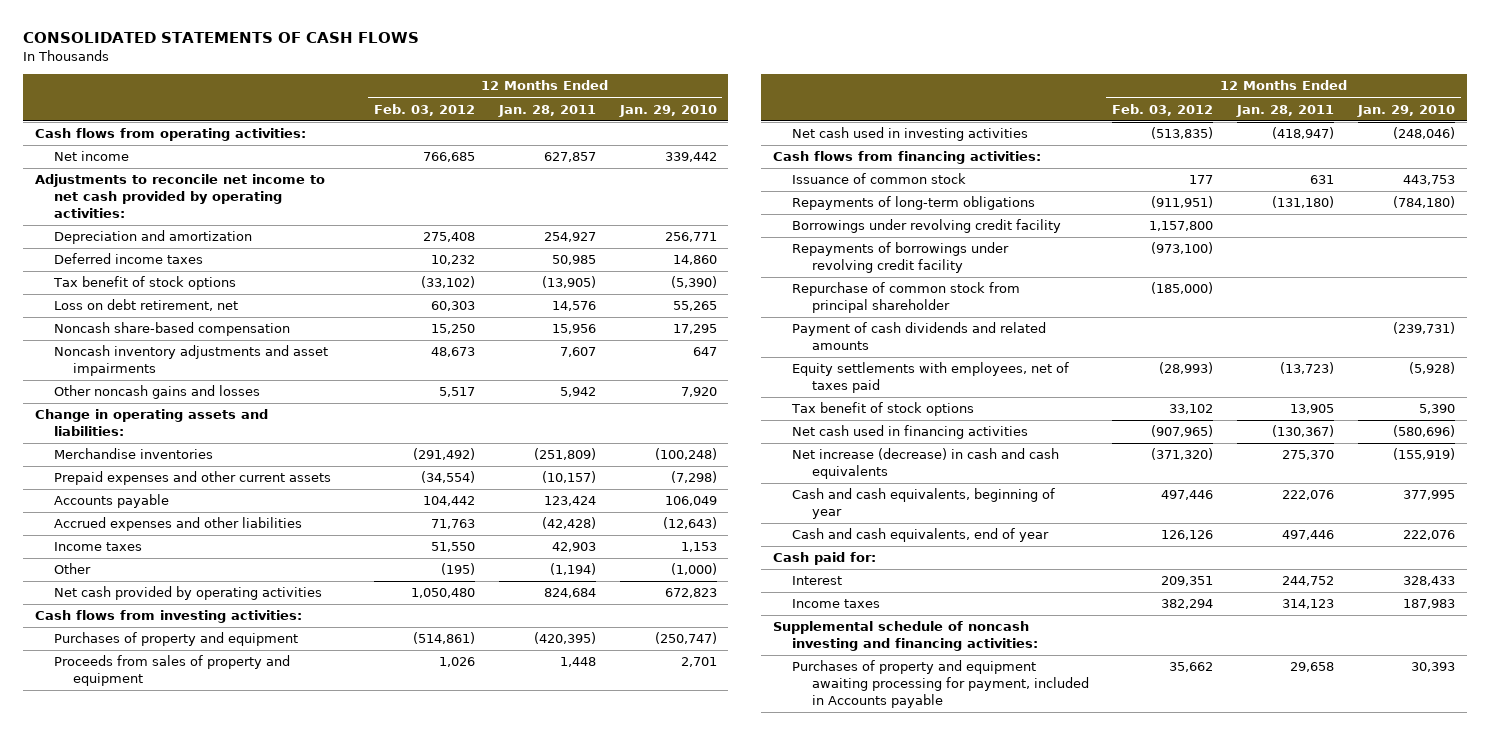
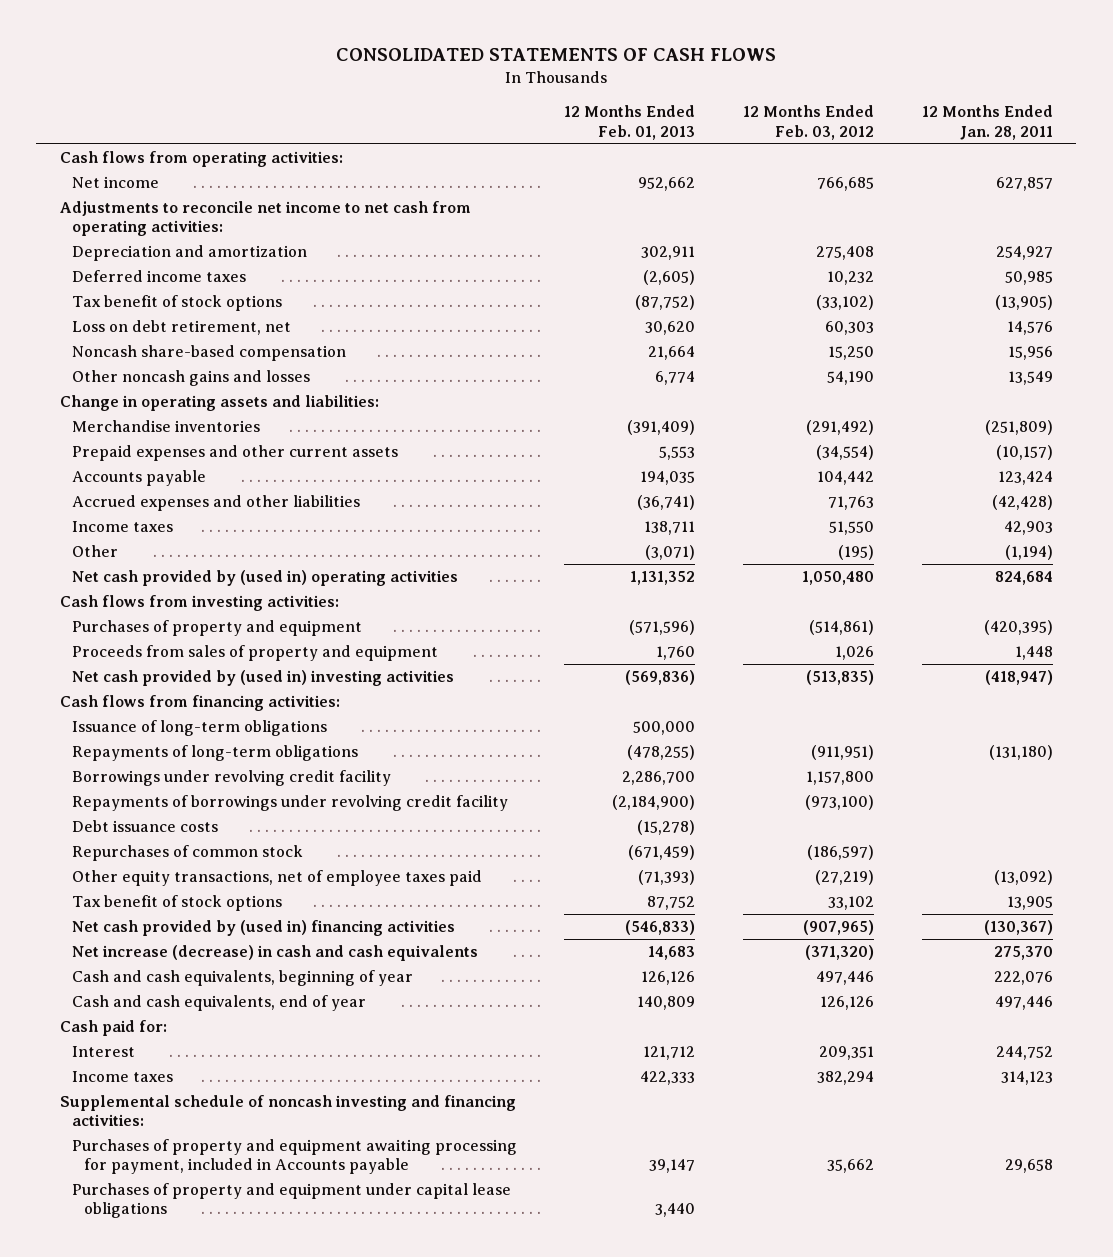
[618,104,717,117] Jan. 29, 2010 -> none
none -> [564,105,696,140] 12 Months Ended Feb. 01, 2013
[34,174,325,219] Adjustments to reconcile net income to net cash provided by operating activities: -> [60,200,472,237] Adjustments to reconcile net income to net cash from operating activities:
[53,345,328,377] Noncash inventory adjustments and asset impairments -> none
[438,387,475,398] 5,517 -> [827,370,875,385] 54,190
[559,387,596,398] 5,942 -> [1007,370,1053,385] 13,549
[53,586,322,601] Net cash provided by operating activities -> [71,569,458,586] Net cash provided by (used in) operating activities
[792,127,1029,142] Net cash used in investing activities -> [71,669,454,686] Net cash provided by (used in) investing activities
[792,173,967,185] Issuance of common stock -> none
none -> [71,719,327,736] Issuance of long-term obligations
[792,322,1047,351] Payment of cash dividends and related amounts -> none
none -> [71,819,218,832] Debt issuance costs
[792,282,1021,314] Repurchase of common stock from principal shareholder -> [71,844,303,861] Repurchases of common stock
[1151,282,1214,295] (185,000) -> [807,844,875,860] (186,597)
[792,362,1070,394] Equity settlements with employees, net of taxes paid -> [71,869,482,886] Other equity transactions, net of employee taxes paid
[1159,362,1214,375] (28,993) -> [815,869,875,885] (27,219)
[1280,362,1335,375] (13,723) -> [993,869,1053,885] (13,092)
[792,425,1029,440] Net cash used in financing activities -> [71,919,455,936] Net cash provided by (used in) financing activities
none -> [71,1182,511,1219] Purchases of property and equipment under capital lease obligations

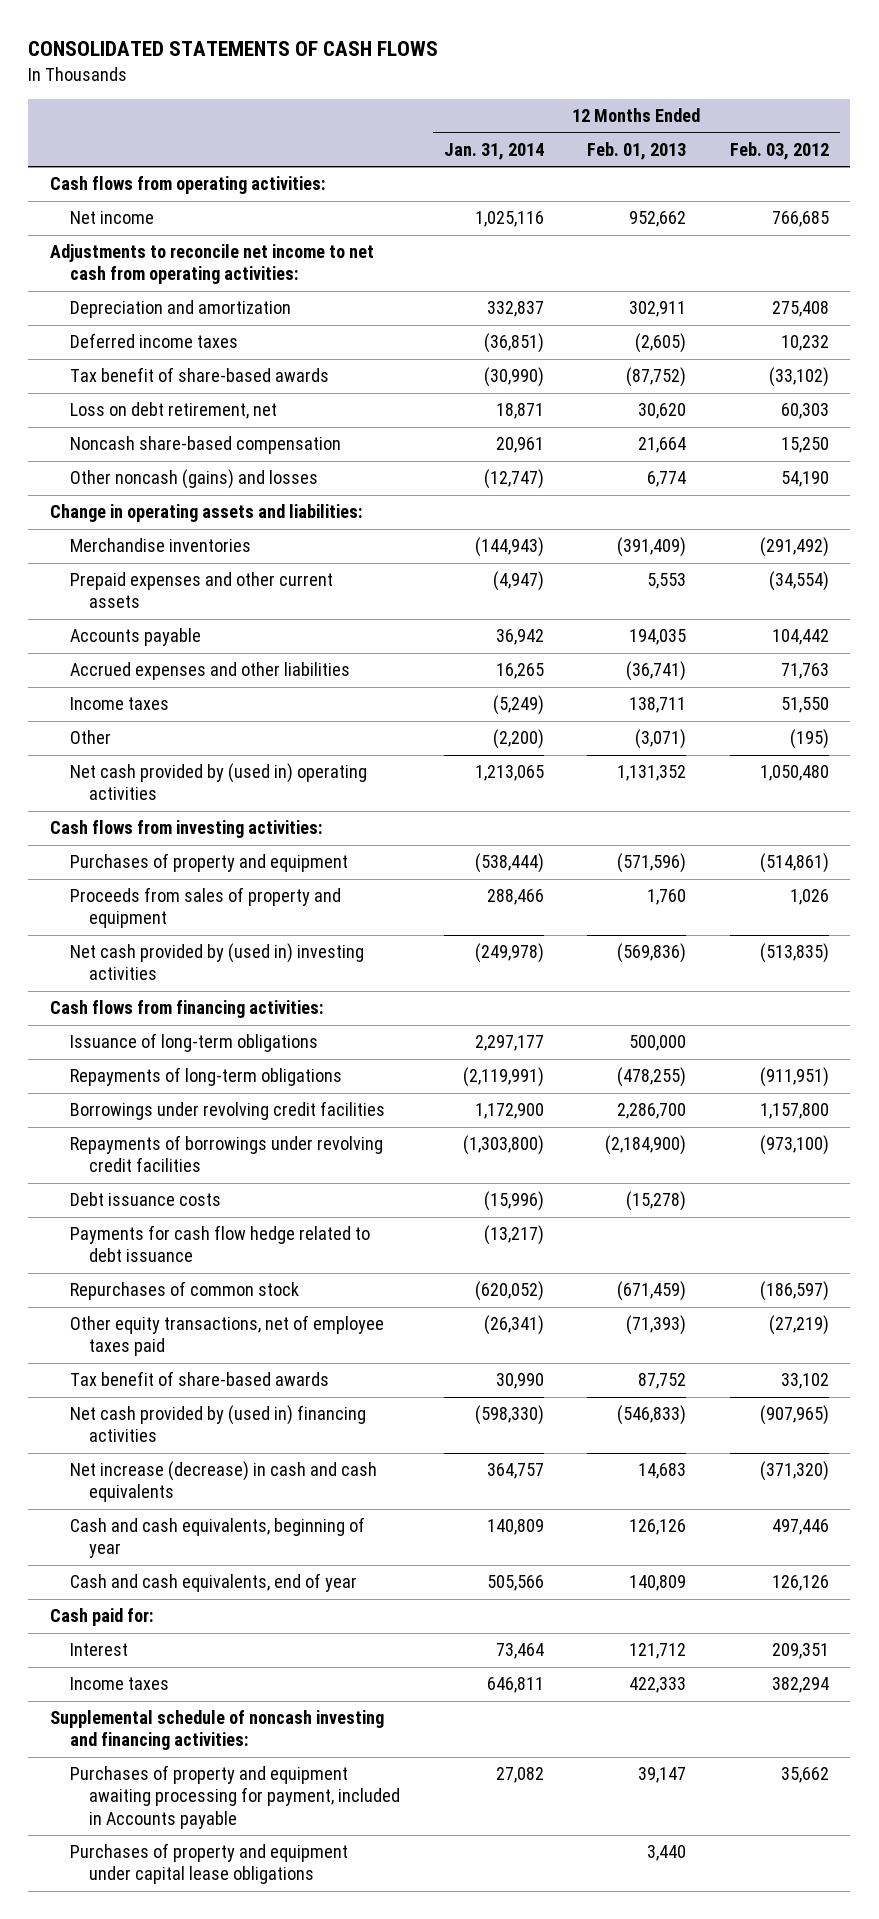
[921,105,1053,140] 12 Months Ended Jan. 28, 2011 -> none
none -> [443,142,544,160] Jan. 31, 2014
[71,294,282,311] Tax benefit of stock options -> [69,367,329,383] Tax benefit of share-based awards
[71,369,310,386] Other noncash gains and losses -> [69,469,318,490] Other noncash (gains) and losses
[71,769,391,786] Borrowings under revolving credit facility -> [69,1101,385,1121] Borrowings under revolving credit facilities
[71,794,508,811] Repayments of borrowings under revolving credit facility -> [69,1135,383,1173] Repayments of borrowings under revolving credit facilities
none -> [69,1225,370,1263] Payments for cash flow hedge related to debt issuance
[71,894,282,911] Tax benefit of stock options -> [69,1371,329,1387] Tax benefit of share-based awards

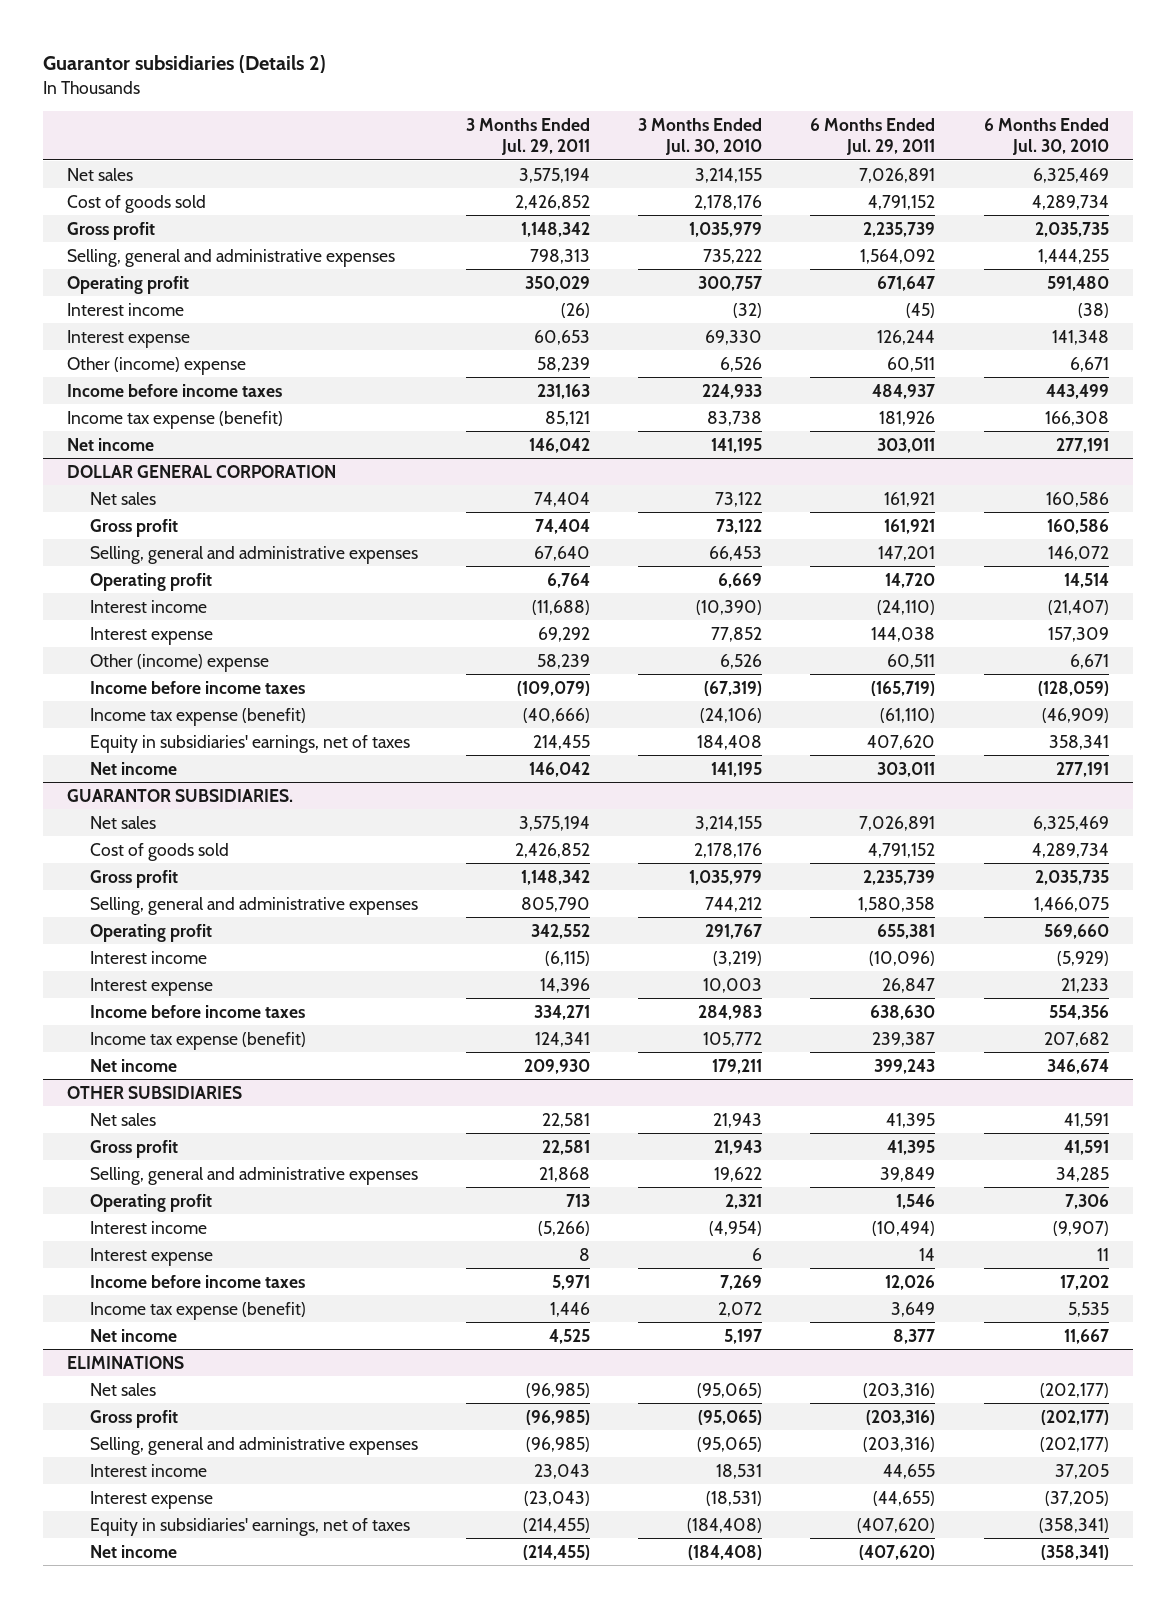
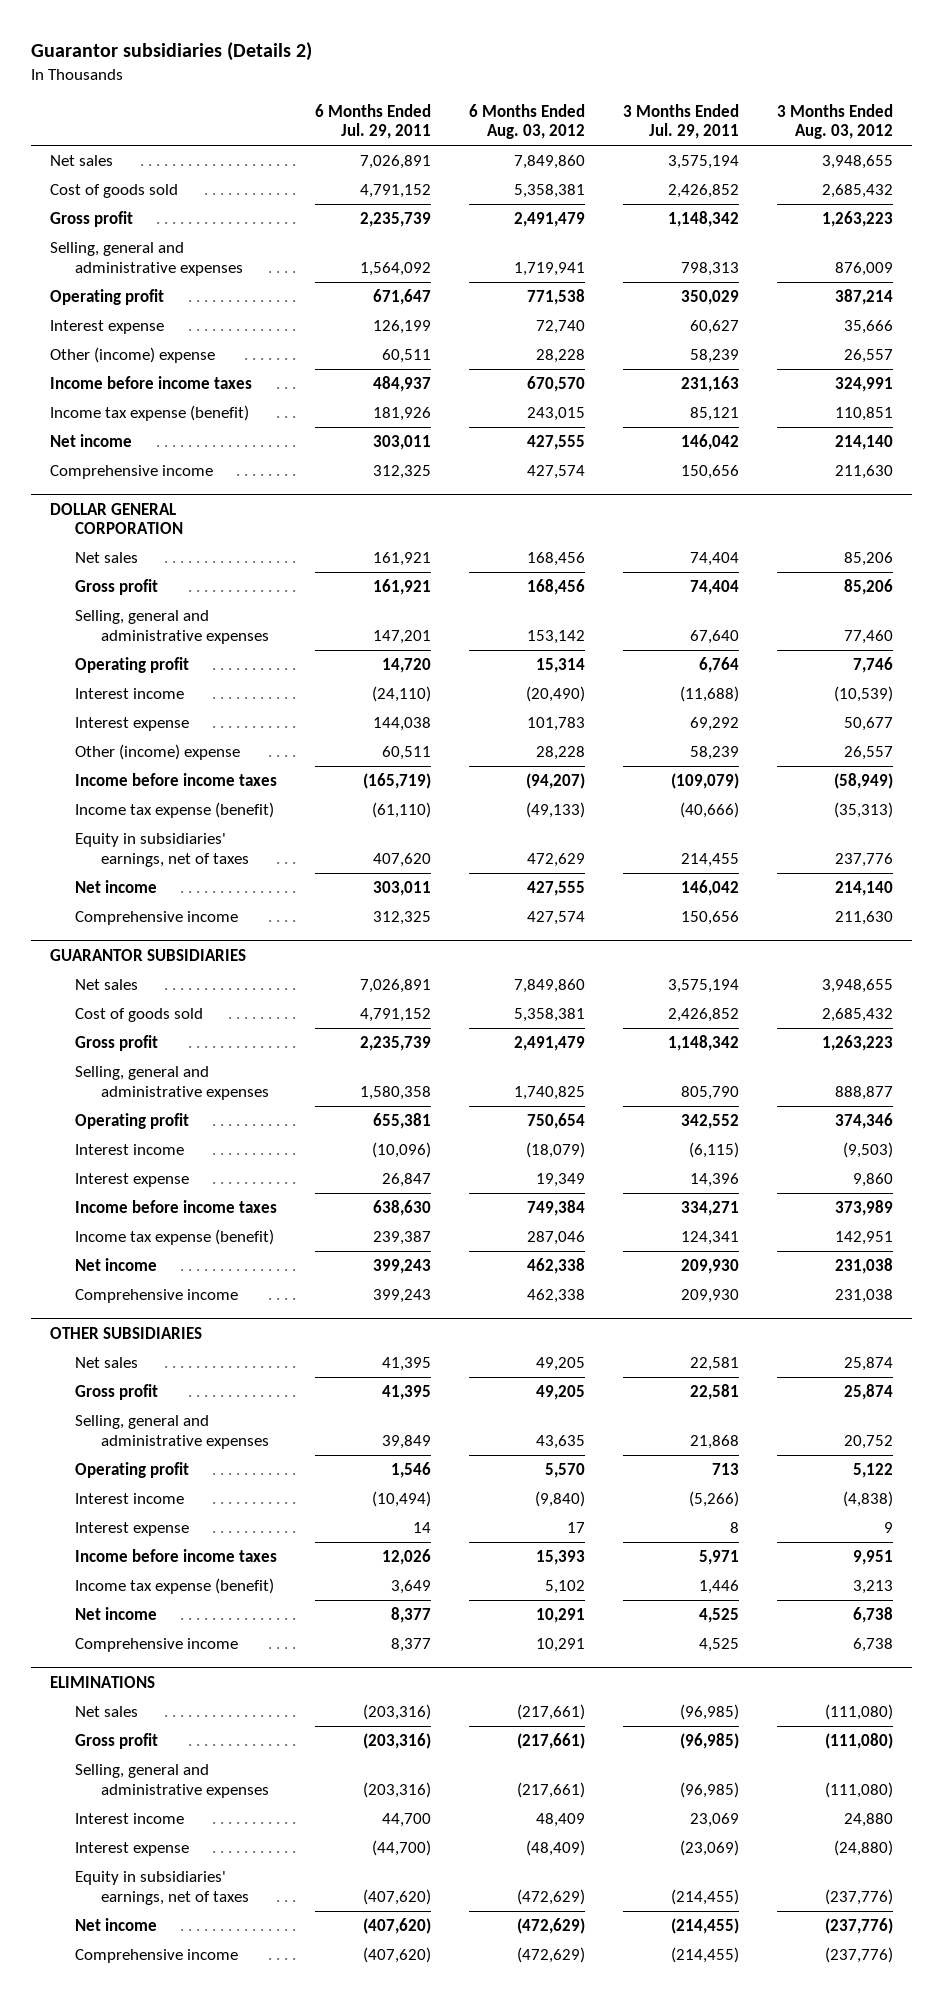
[638,117,763,156] 3 Months Ended Jul. 30, 2010 -> none
[983,117,1109,156] 6 Months Ended Jul. 30, 2010 -> none
none -> [469,103,586,140] 6 Months Ended Aug. 03, 2012
none -> [776,103,893,140] 3 Months Ended Aug. 03, 2012
[67,302,185,316] Interest income -> none
[534,329,591,345] 60,653 -> [689,320,739,335] 60,627
[877,329,936,345] 126,244 -> [373,320,432,335] 126,199
none -> [49,465,213,480] Comprehensive income
none -> [75,911,239,926] Comprehensive income
[67,788,294,802] GUARANTOR SUBSIDIARIES. -> [49,948,246,961] GUARANTOR SUBSIDIARIES
none -> [75,1289,239,1304] Comprehensive income
none -> [75,1638,239,1653] Comprehensive income
[534,1463,591,1479] 23,043 -> [689,1813,739,1828] 23,069
[883,1463,936,1479] 44,655 -> [382,1813,432,1828] 44,700
[524,1490,591,1506] (23,043) -> [679,1840,739,1857] (23,069)
[873,1490,936,1506] (44,655) -> [372,1840,432,1857] (44,700)
none -> [75,1949,239,1964] Comprehensive income

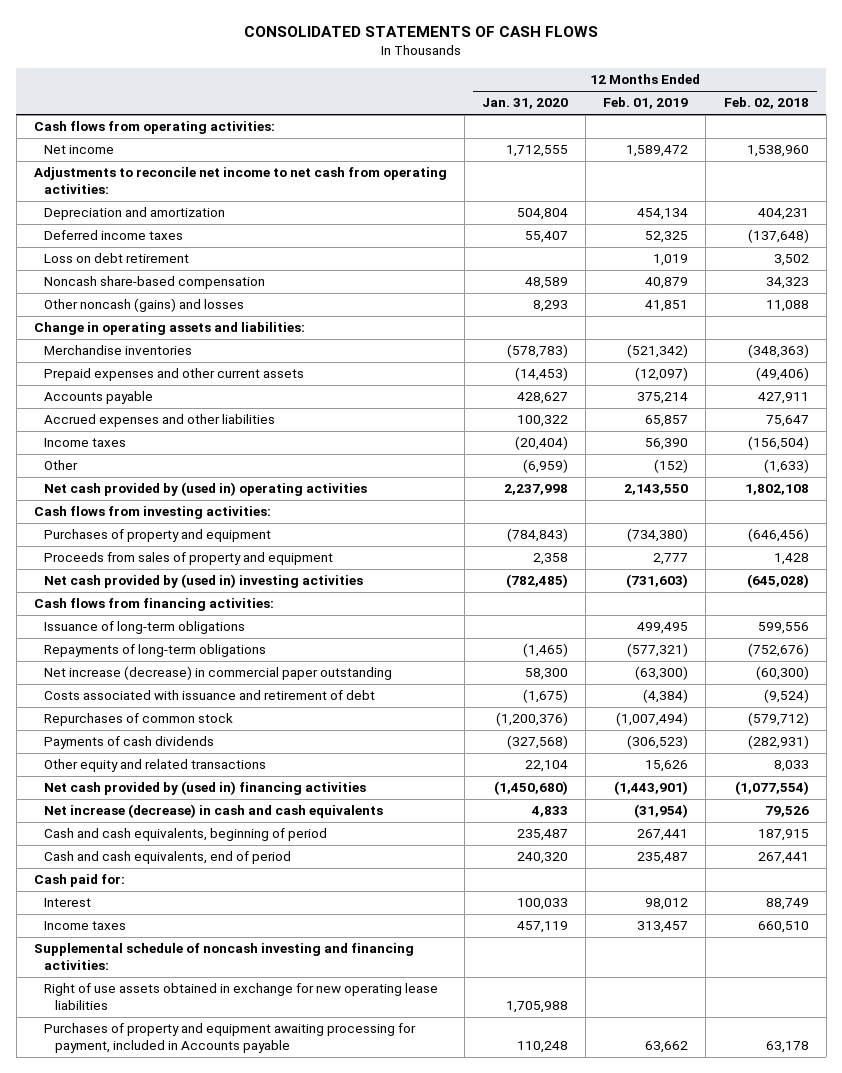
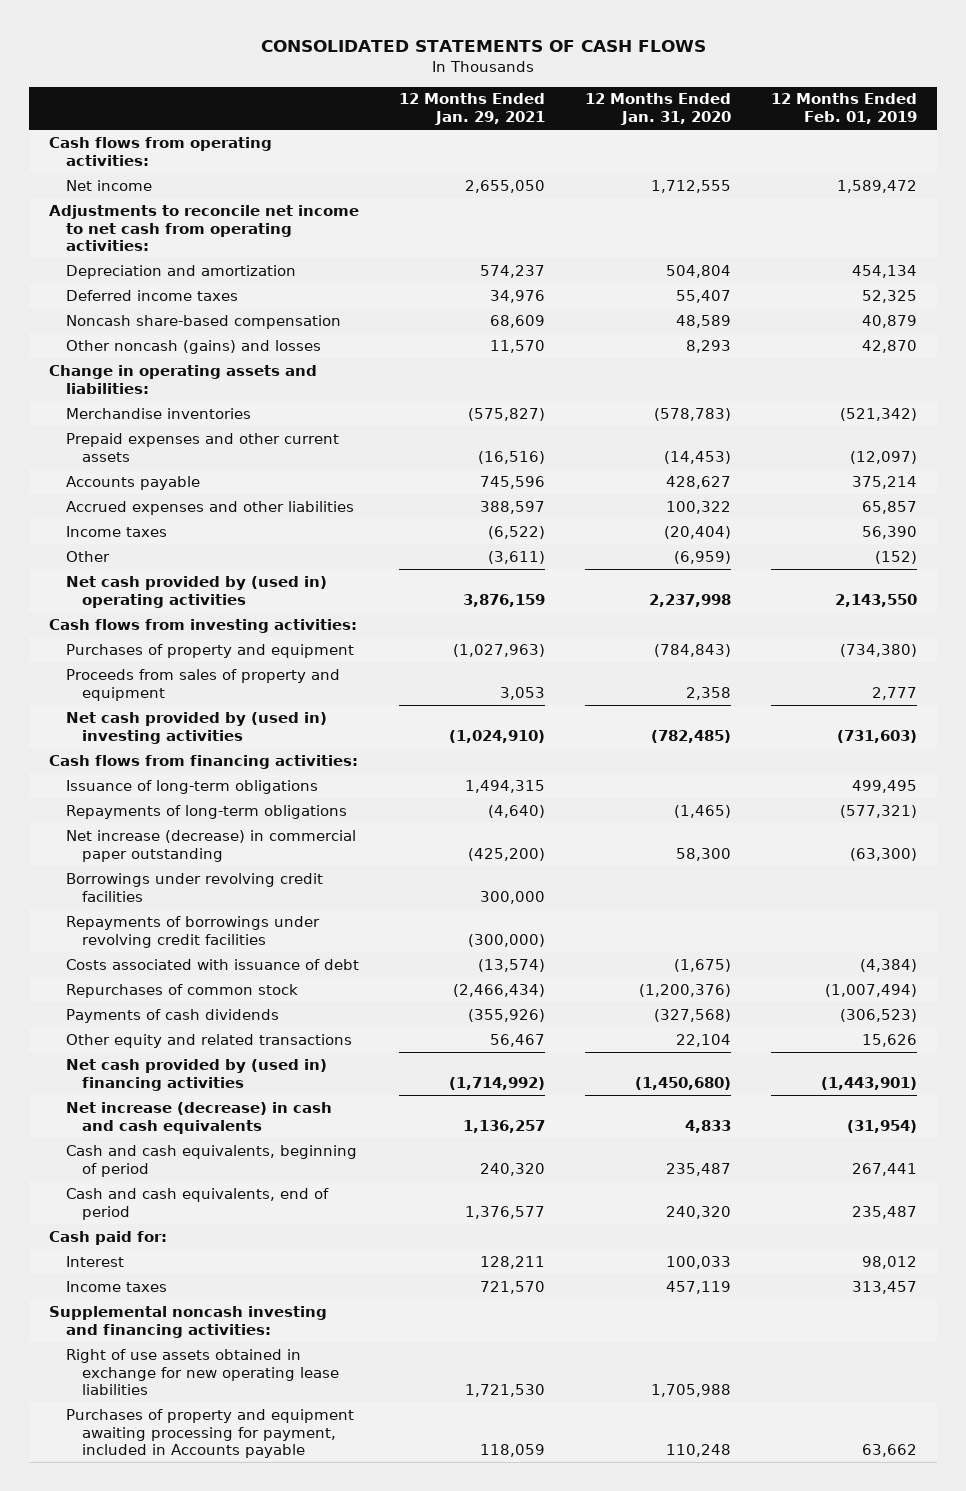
[723,97,809,110] Feb. 02, 2018 -> none
none -> [399,93,546,126] 12 Months Ended Jan. 29, 2021
[44,253,190,264] Loss on debt retirement -> none
[645,300,689,313] 41,851 -> [862,339,918,353] 42,870
none -> [65,872,323,902] Borrowings under revolving credit facilities
none -> [65,915,320,948] Repayments of borrowings under revolving credit facilities
[44,690,376,701] Costs associated with issuance and retirement of debt -> [65,958,359,970] Costs associated with issuance of debt
[33,943,414,971] Supplemental schedule of noncash investing and financing activities: -> [49,1305,328,1338] Supplemental noncash investing and financing activities:

